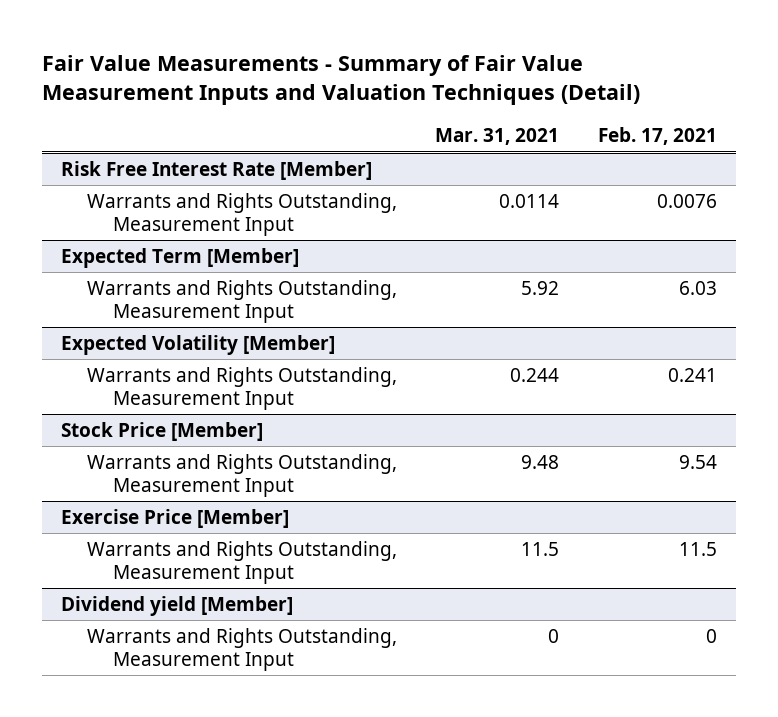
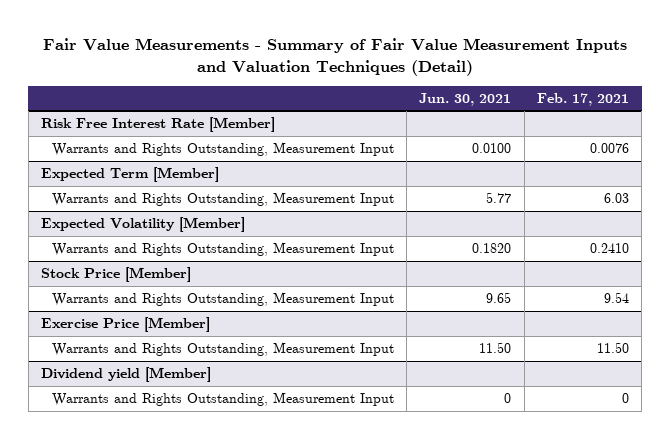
[435,128,560,146] Mar. 31, 2021 -> none
none -> [419,92,512,106] Jun. 30, 2021
[667,368,717,383] 0.241 -> [590,243,630,254] 0.2410
[678,542,717,557] 11.5 -> [597,342,630,354] 11.50

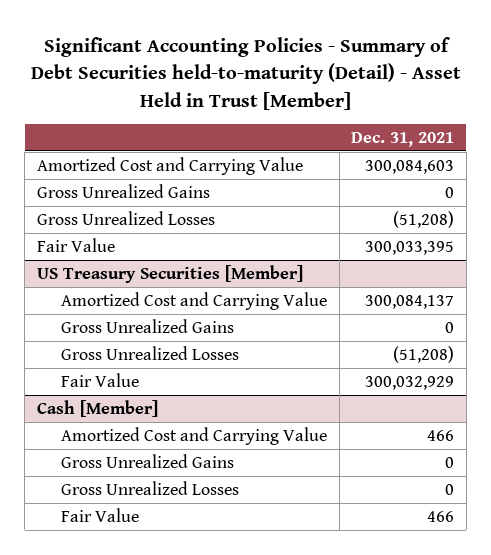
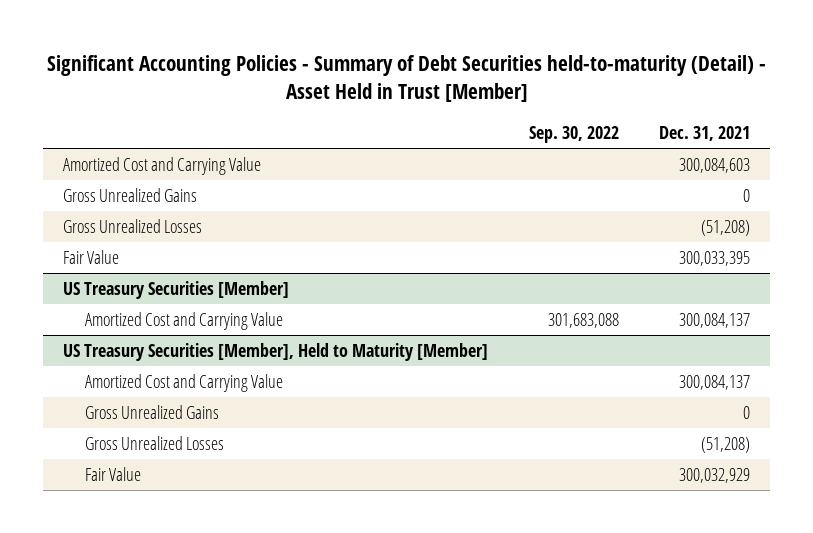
none -> [528,126,619,144] Sep. 30, 2022
none -> [63,342,489,361] US Treasury Securities [Member], Held to Maturity [Member]
none -> [85,373,284,392] Amortized Cost and Carrying Value
[37,399,159,417] Cash [Member] -> none
[60,426,327,445] Amortized Cost and Carrying Value -> none
[60,453,234,468] Gross Unrealized Gains -> none
[60,480,239,495] Gross Unrealized Losses -> none
[60,507,139,522] Fair Value -> none

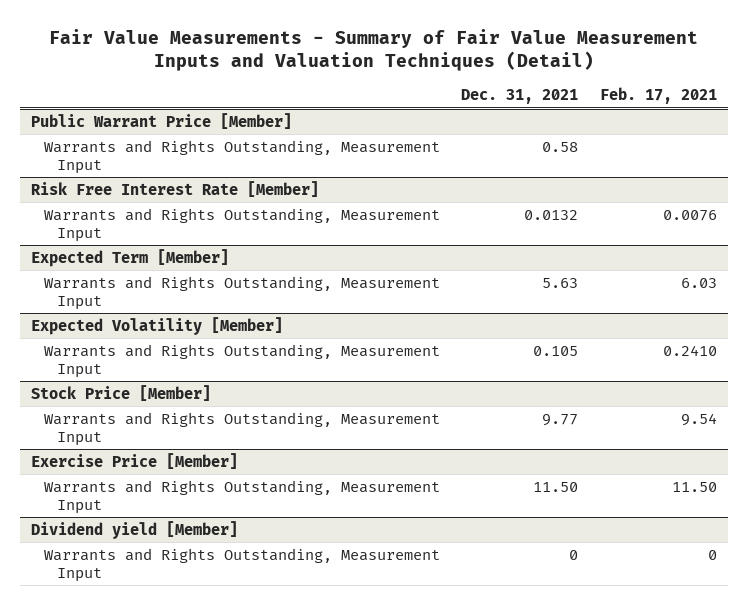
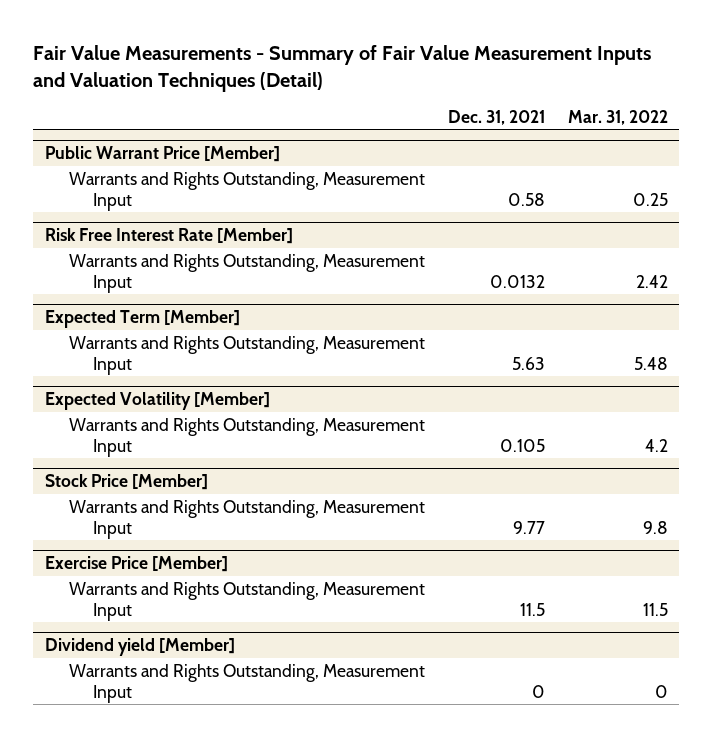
[600,87,718,105] Feb. 17, 2021 -> none
none -> [567,109,668,125] Mar. 31, 2022
[533,482,579,493] 11.50 -> [519,602,545,616] 11.5

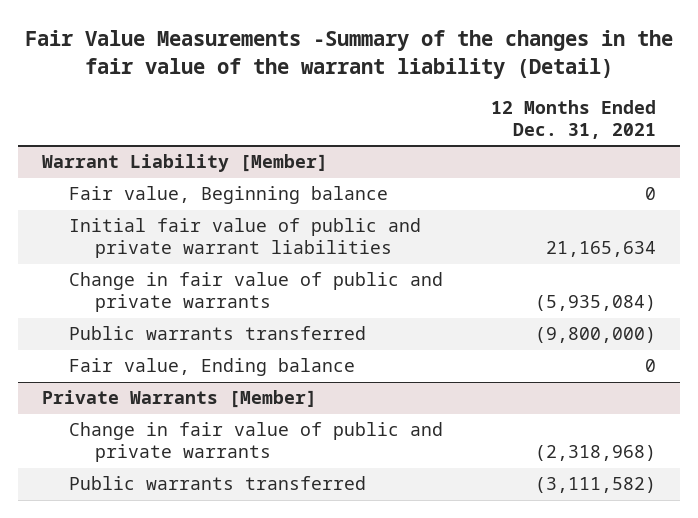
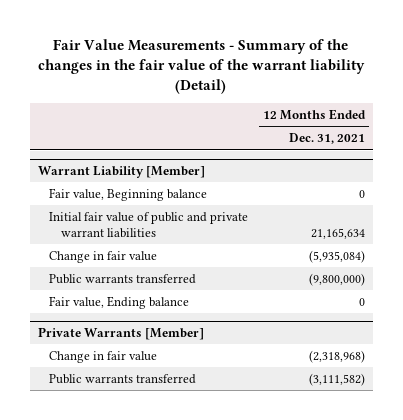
[24,29,673,79] Fair Value Measurements -Summary of the changes in the fair value of the warrant liability (Detail) -> [38,39,366,95] Fair Value Measurements - Summary of the changes in the fair value of the warrant liability (Detail)
[68,272,443,313] Change in fair value of public and private warrants -> [49,250,158,263] Change in fair value
[68,422,443,463] Change in fair value of public and private warrants -> [49,350,158,363] Change in fair value

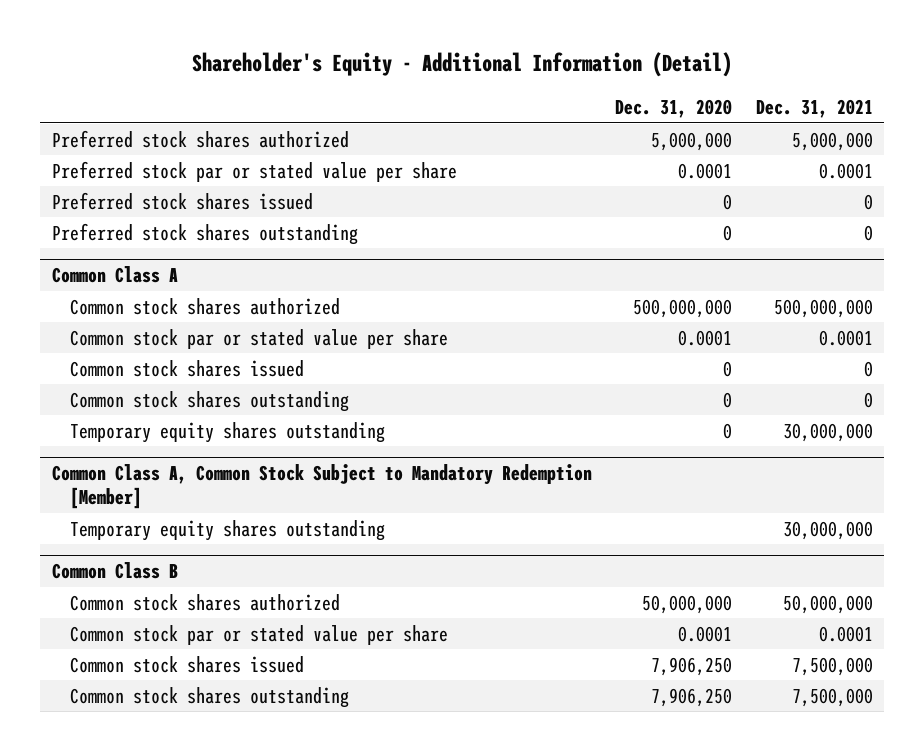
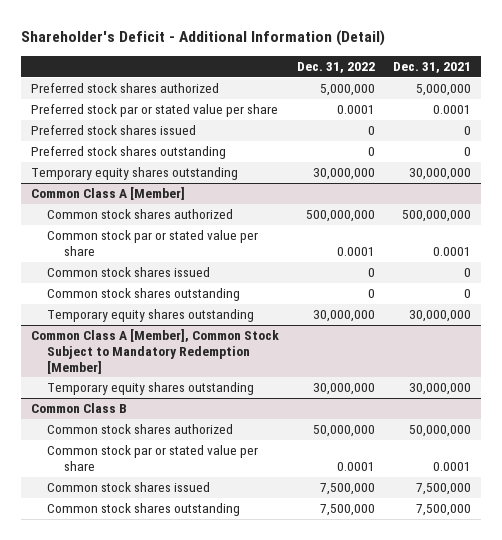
[192,52,733,78] Shareholder's Equity - Additional Information (Detail) -> [21,30,386,47] Shareholder's Deficit - Additional Information (Detail)
[615,99,733,119] Dec. 31, 2020 -> none
none -> [296,62,375,74] Dec. 31, 2022
none -> [30,167,238,181] Temporary equity shares outstanding
[51,266,178,284] Common Class A -> [30,187,185,201] Common Class A [Member]
[51,464,592,510] Common Class A, Common Stock Subject to Mandatory Redemption [Member] -> [30,329,279,374] Common Class A [Member], Common Stock Subject to Mandatory Redemption [Member]

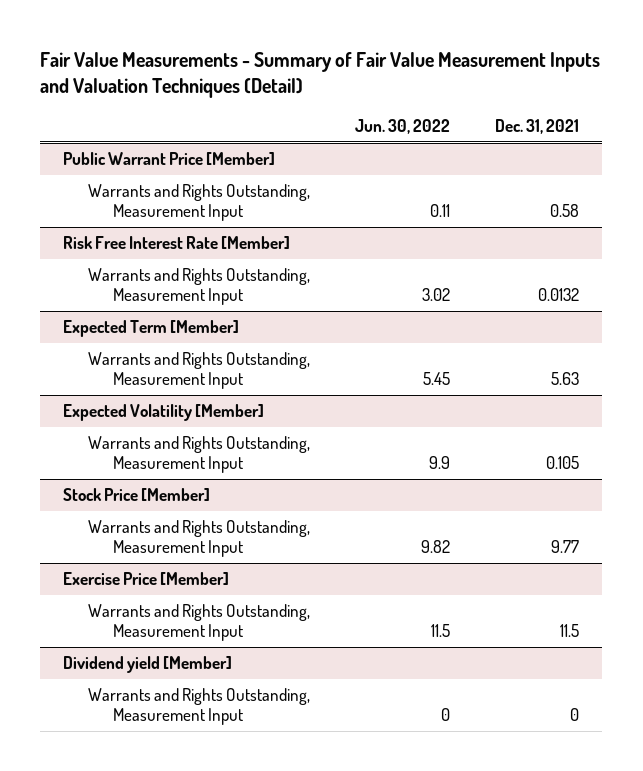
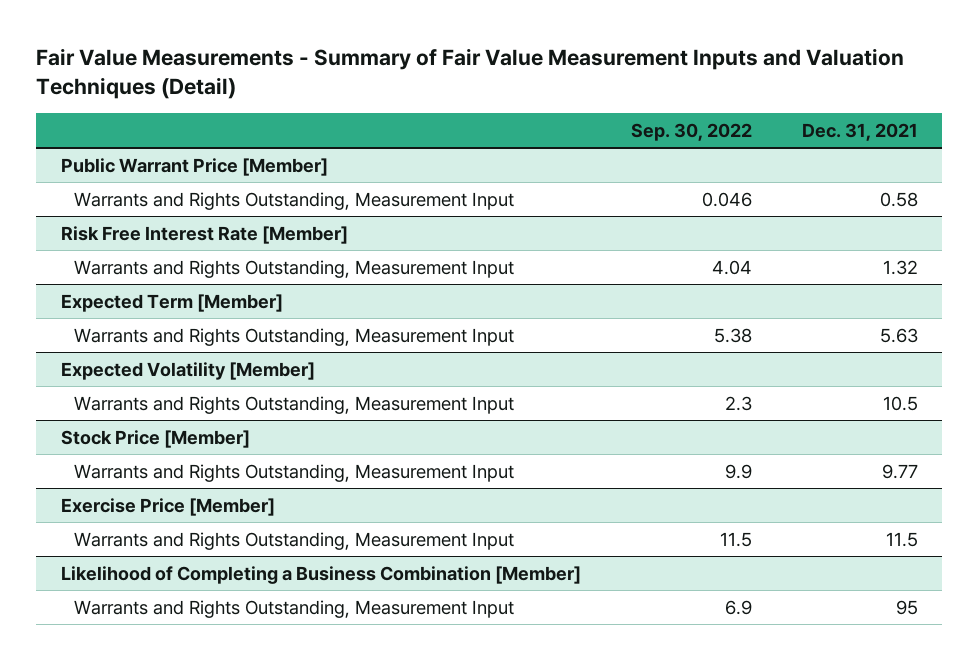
[355,118,451,134] Jun. 30, 2022 -> none
none -> [630,122,752,141] Sep. 30, 2022
[538,288,580,302] 0.0132 -> [882,259,918,275] 1.32
[546,456,580,470] 0.105 -> [882,395,918,411] 10.5
[63,656,233,674] Dividend yield [Member] -> none
none -> [61,565,582,584] Likelihood of Completing a Business Combination [Member]
[570,708,580,722] 0 -> [895,599,918,615] 95

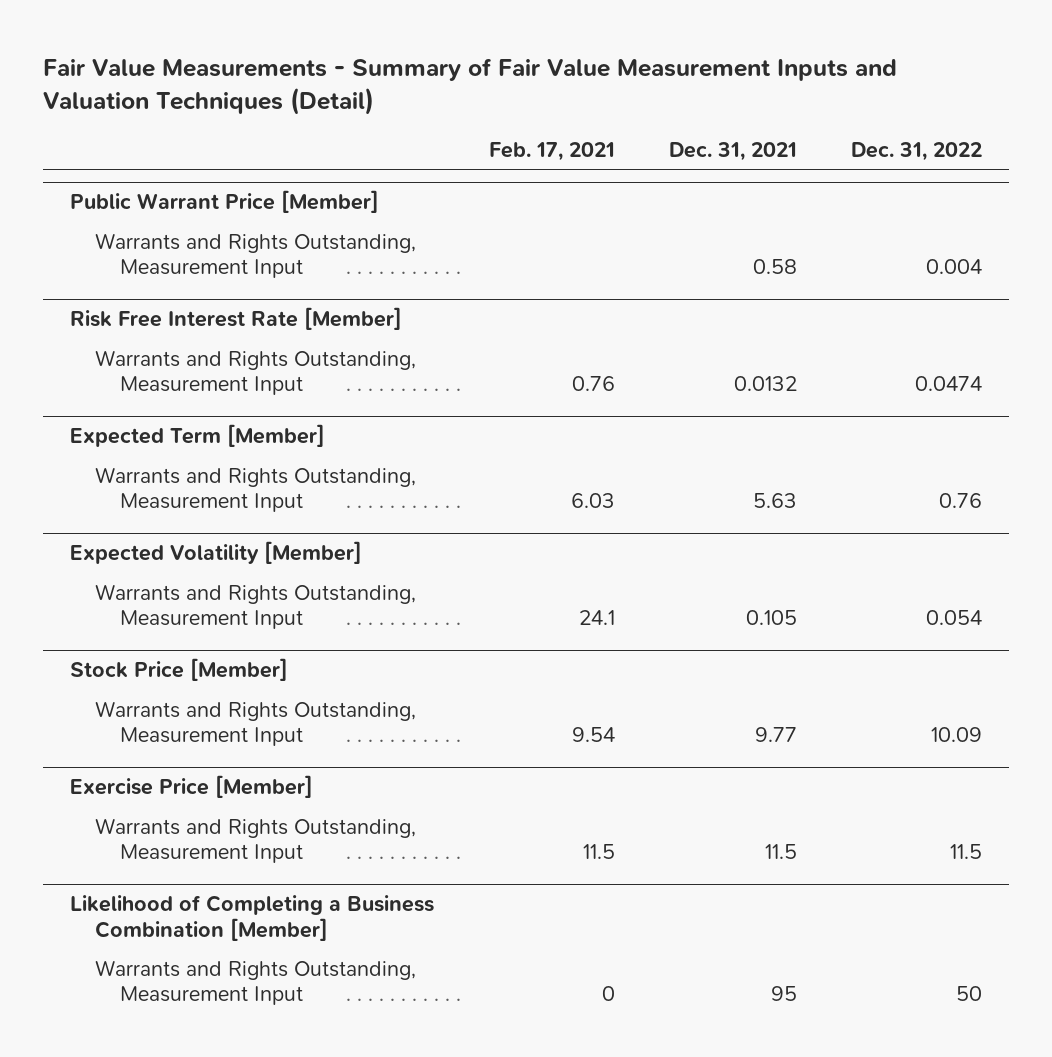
[630,122,752,141] Sep. 30, 2022 -> none
none -> [488,141,615,161] Feb. 17, 2021
none -> [851,141,983,161] Dec. 31, 2022
[882,259,918,275] 1.32 -> [733,376,797,392] 0.0132
[882,395,918,411] 10.5 -> [745,610,797,626] 0.105

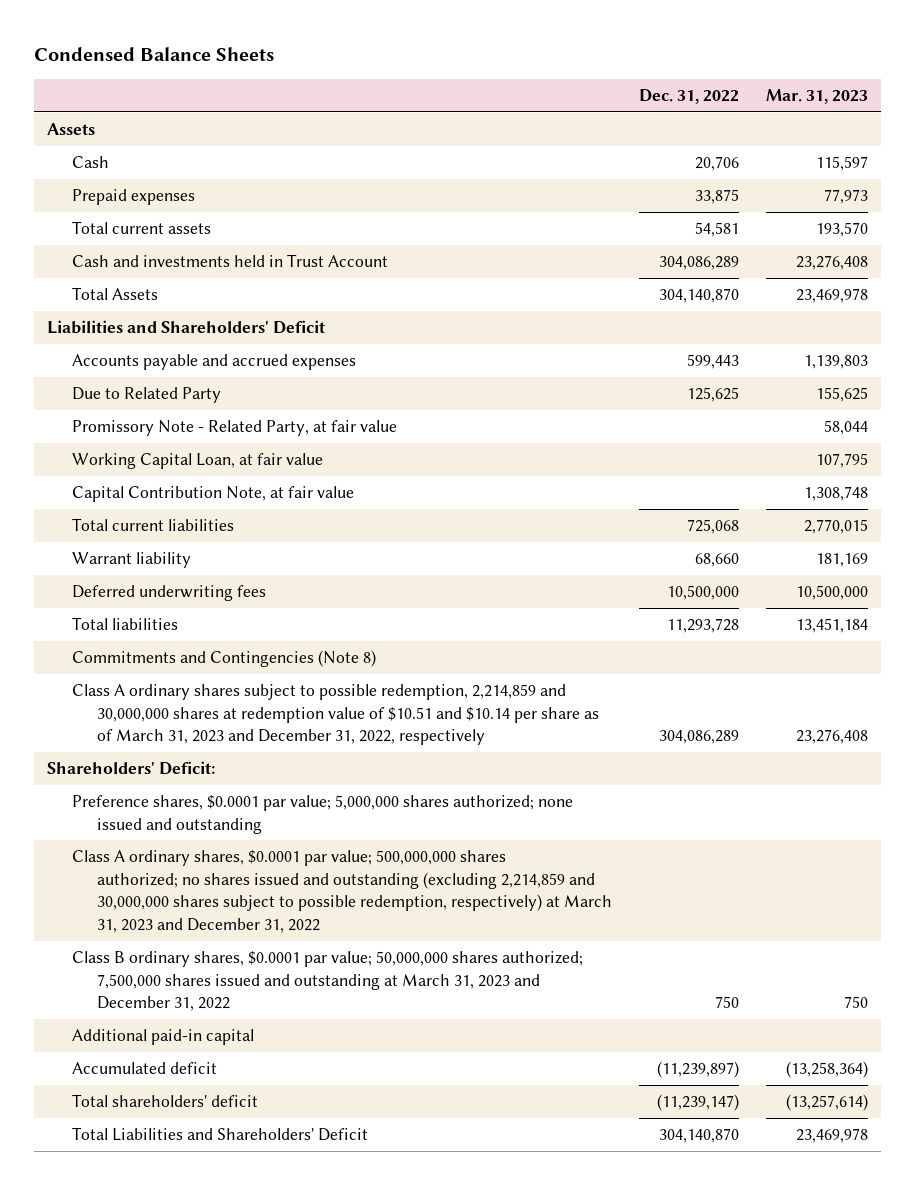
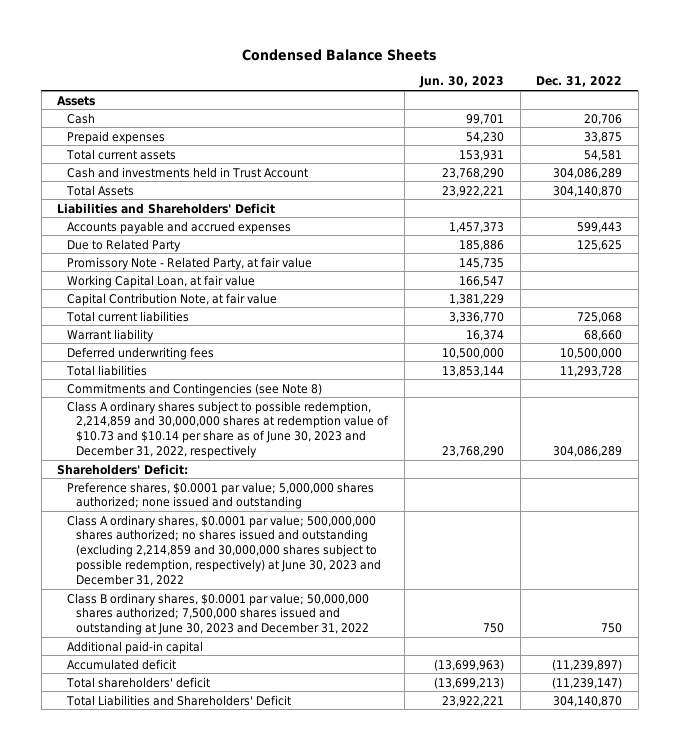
[765,88,868,104] Mar. 31, 2023 -> none
none -> [419,76,505,89] Jun. 30, 2023
[72,649,377,667] Commitments and Contingencies (Note 8) -> [66,382,322,396] Commitments and Contingencies (see Note 8)
[72,683,600,746] Class A ordinary shares subject to possible redemption, 2,214,859 and 30,000,000 shares at redemption value of $10.51 and $10.14 per share as of March 31, 2023 and December 31, 2022, respectively -> [66,400,390,459] Class A ordinary shares subject to possible redemption, 2,214,859 and 30,000,000 shares at redemption value of $10.73 and $10.14 per share as of June 30, 2023 and December 31, 2022, respectively
[72,849,613,934] Class A ordinary shares, $0.0001 par value; 500,000,000 shares authorized; no shares issued and outstanding (excluding 2,214,859 and 30,000,000 shares subject to possible redemption, respectively) at March 31, 2023 and December 31, 2022 -> [66,514,382,587] Class A ordinary shares, $0.0001 par value; 500,000,000 shares authorized; no shares issued and outstanding (excluding 2,214,859 and 30,000,000 shares subject to possible redemption, respectively) at June 30, 2023 and December 31, 2022
[72,950,584,1012] Class B ordinary shares, $0.0001 par value; 50,000,000 shares authorized; 7,500,000 shares issued and outstanding at March 31, 2023 and December 31, 2022 -> [66,592,370,636] Class B ordinary shares, $0.0001 par value; 50,000,000 shares authorized; 7,500,000 shares issued and outstanding at June 30, 2023 and December 31, 2022

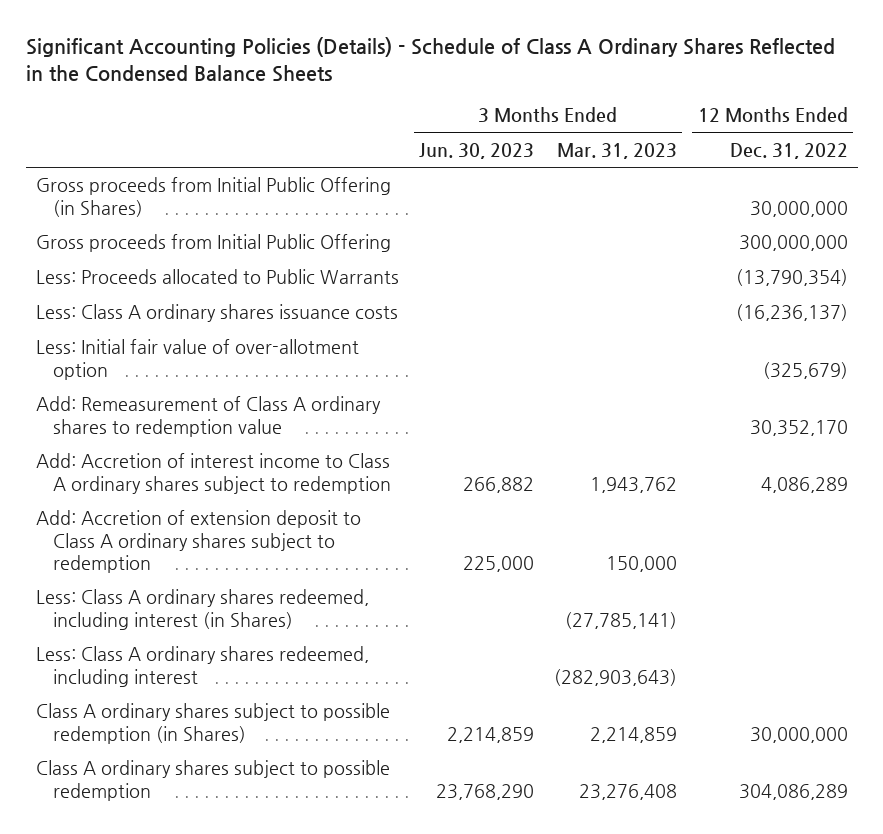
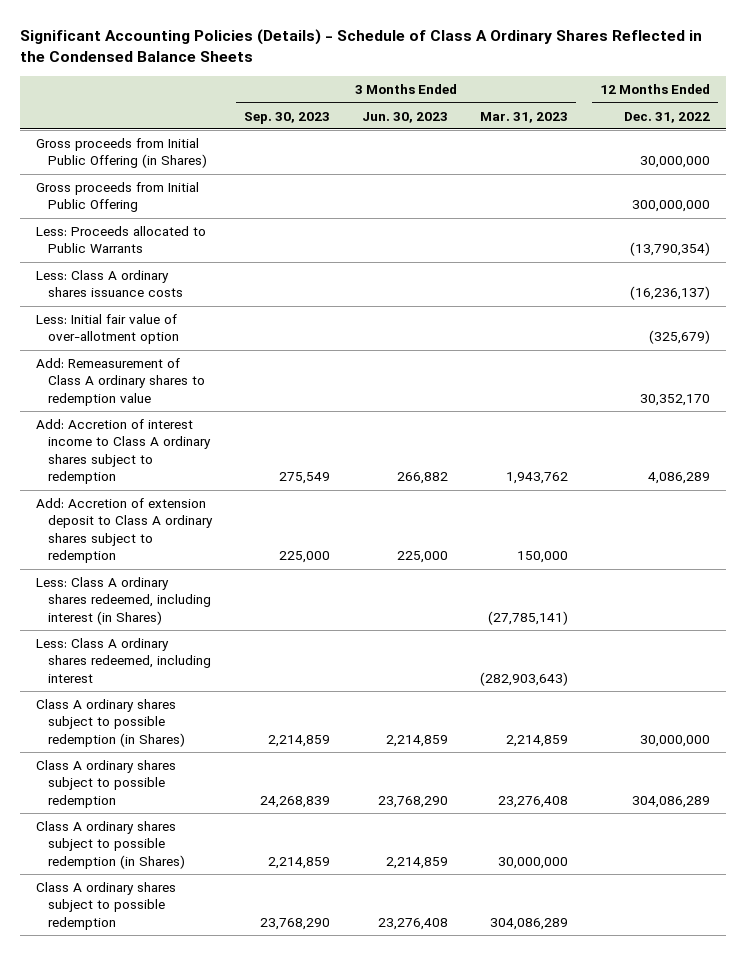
none -> [243,111,330,124] Sep. 30, 2023
none -> [35,821,185,869] Class A ordinary shares subject to possible redemption (in Shares)
none -> [35,882,176,930] Class A ordinary shares subject to possible redemption

